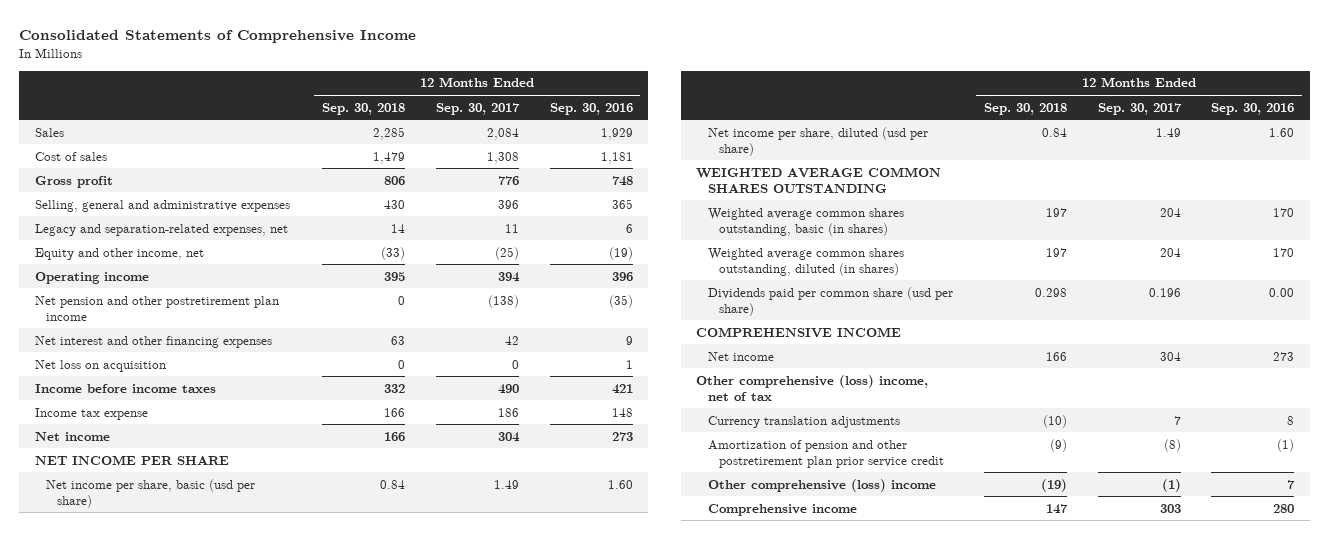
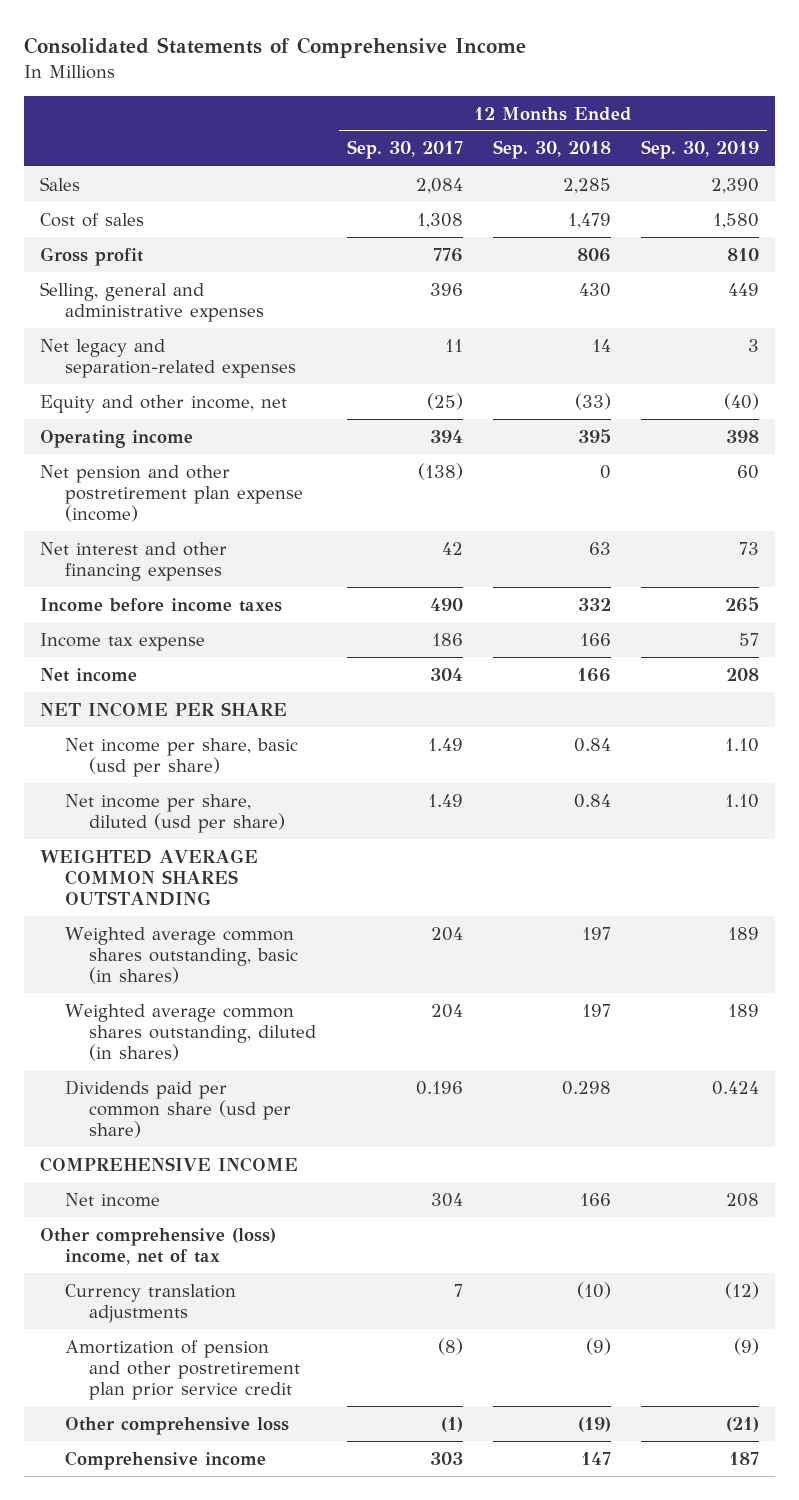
[549,102,633,115] Sep. 30, 2016 -> none
none -> [641,140,760,160] Sep. 30, 2019
[34,223,288,236] Legacy and separation-related expenses, net -> [39,338,296,378] Net legacy and separation-related expenses
[34,295,279,321] Net pension and other postretirement plan income -> [39,464,303,522] Net pension and other postretirement plan expense (income)
[34,359,166,372] Net loss on acquisition -> none
[707,478,936,492] Other comprehensive (loss) income -> [64,1416,289,1435] Other comprehensive loss

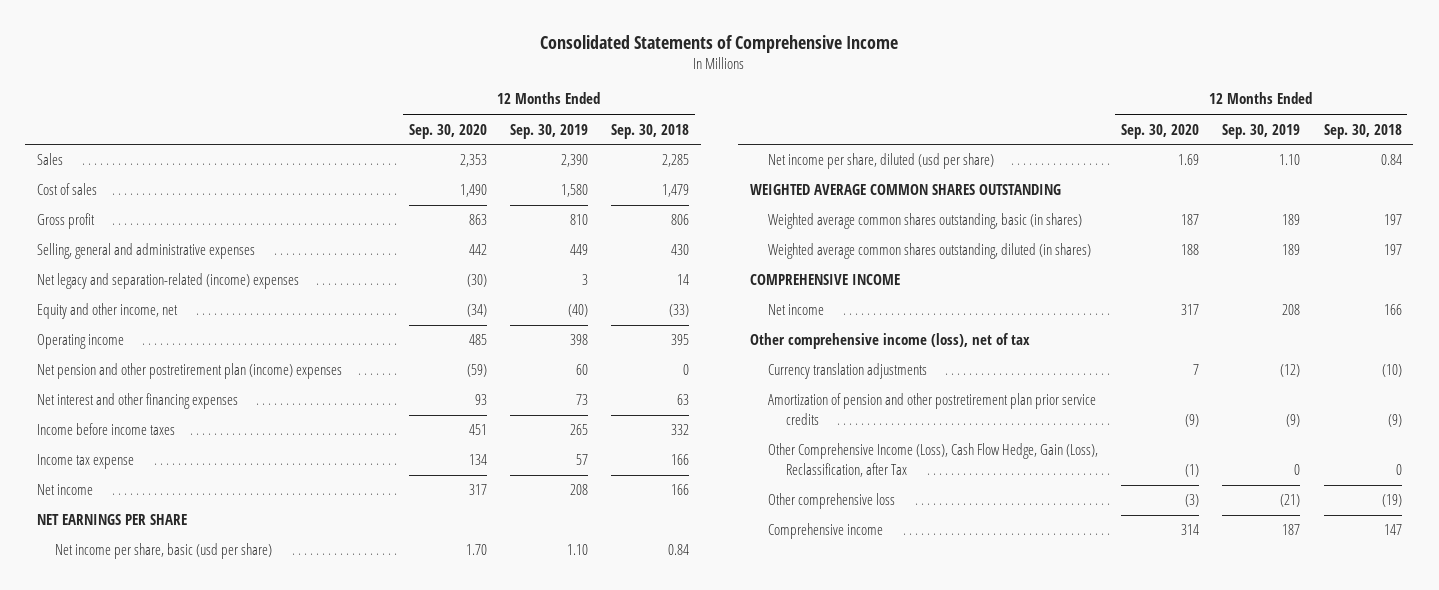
[346,140,463,160] Sep. 30, 2017 -> none
none -> [408,123,487,139] Sep. 30, 2020
[39,338,296,378] Net legacy and separation-related expenses -> [37,273,300,290] Net legacy and separation-related (income) expenses
[39,464,303,522] Net pension and other postretirement plan expense (income) -> [37,363,343,380] Net pension and other postretirement plan (income) expenses
[39,701,287,717] NET INCOME PER SHARE -> [37,514,188,526] NET EARNINGS PER SHARE
[64,1079,292,1138] Dividends paid per common share (usd per share) -> none
[39,1227,276,1265] Other comprehensive (loss) income, net of tax -> [749,333,1030,350] Other comprehensive income (loss), net of tax
[64,1339,301,1400] Amortization of pension and other postretirement plan prior service credit -> [768,393,1097,425] Amortization of pension and other postretirement plan prior service credits
none -> [768,443,1099,477] Other Comprehensive Income (Loss), Cash Flow Hedge, Gain (Loss), Reclassification, after Tax

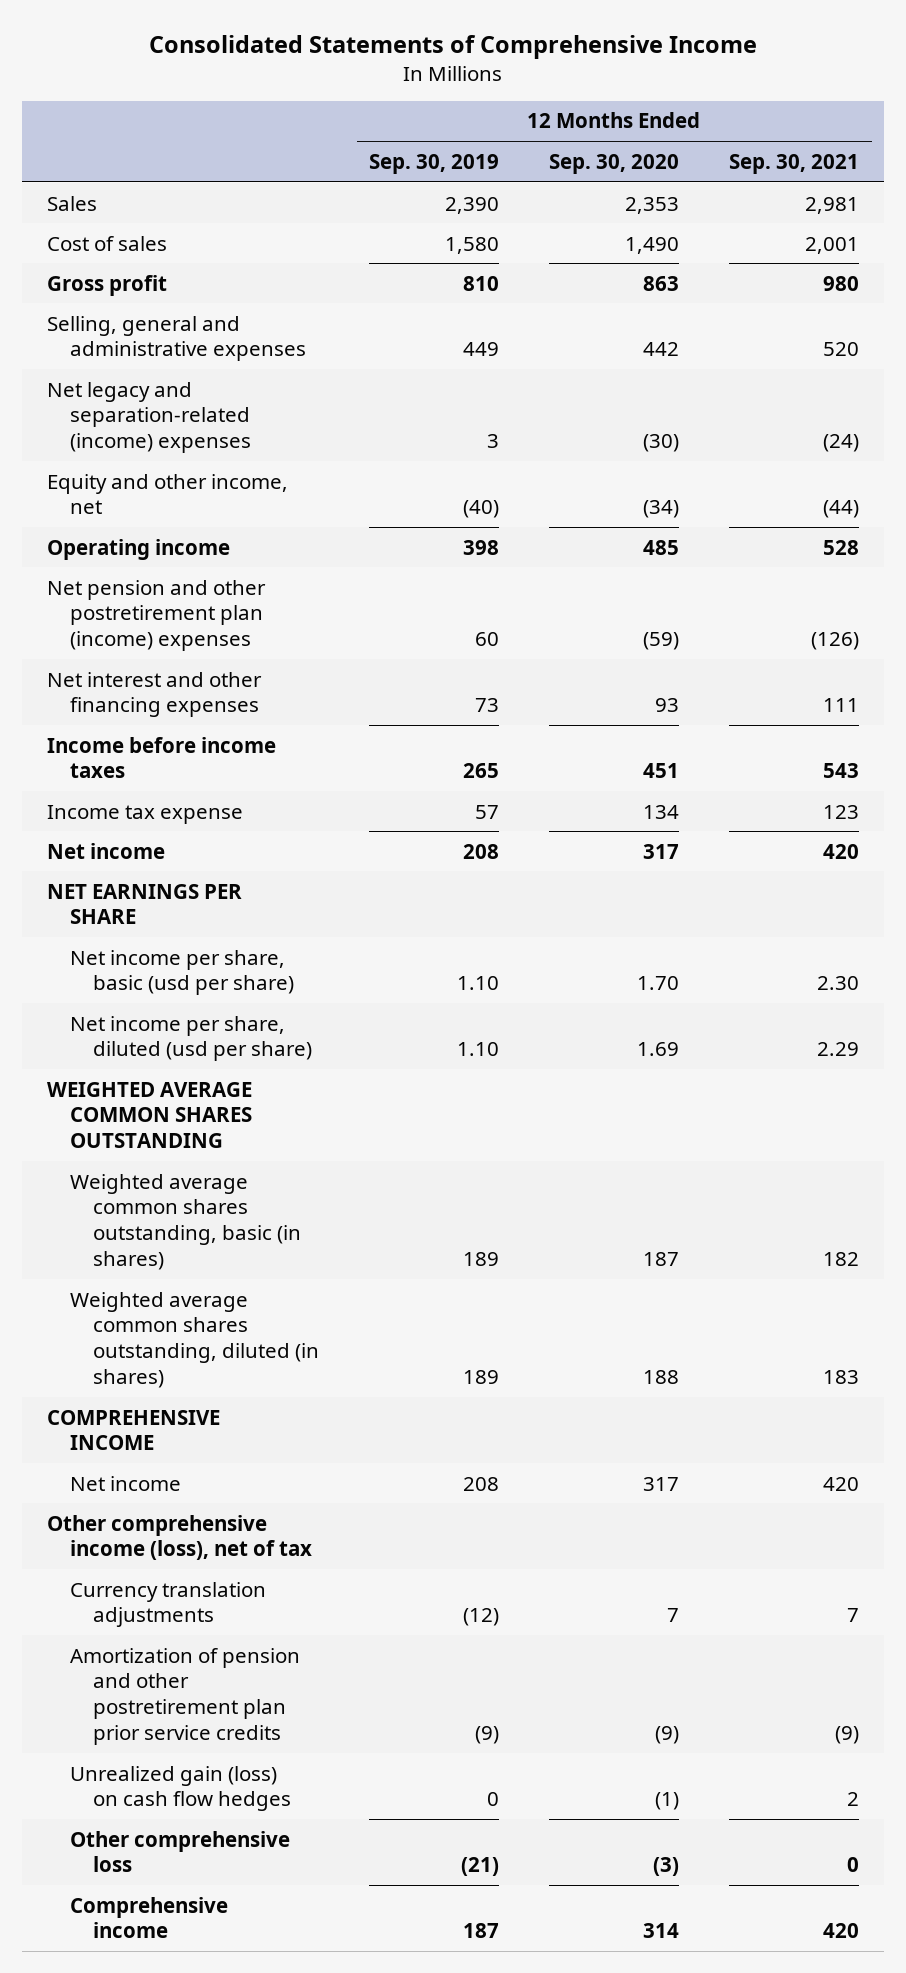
[610,123,689,139] Sep. 30, 2018 -> none
none -> [729,153,860,174] Sep. 30, 2021
[768,443,1099,477] Other Comprehensive Income (Loss), Cash Flow Hedge, Gain (Loss), Reclassification, after Tax -> [69,1765,291,1812] Unrealized gain (loss) on cash flow hedges

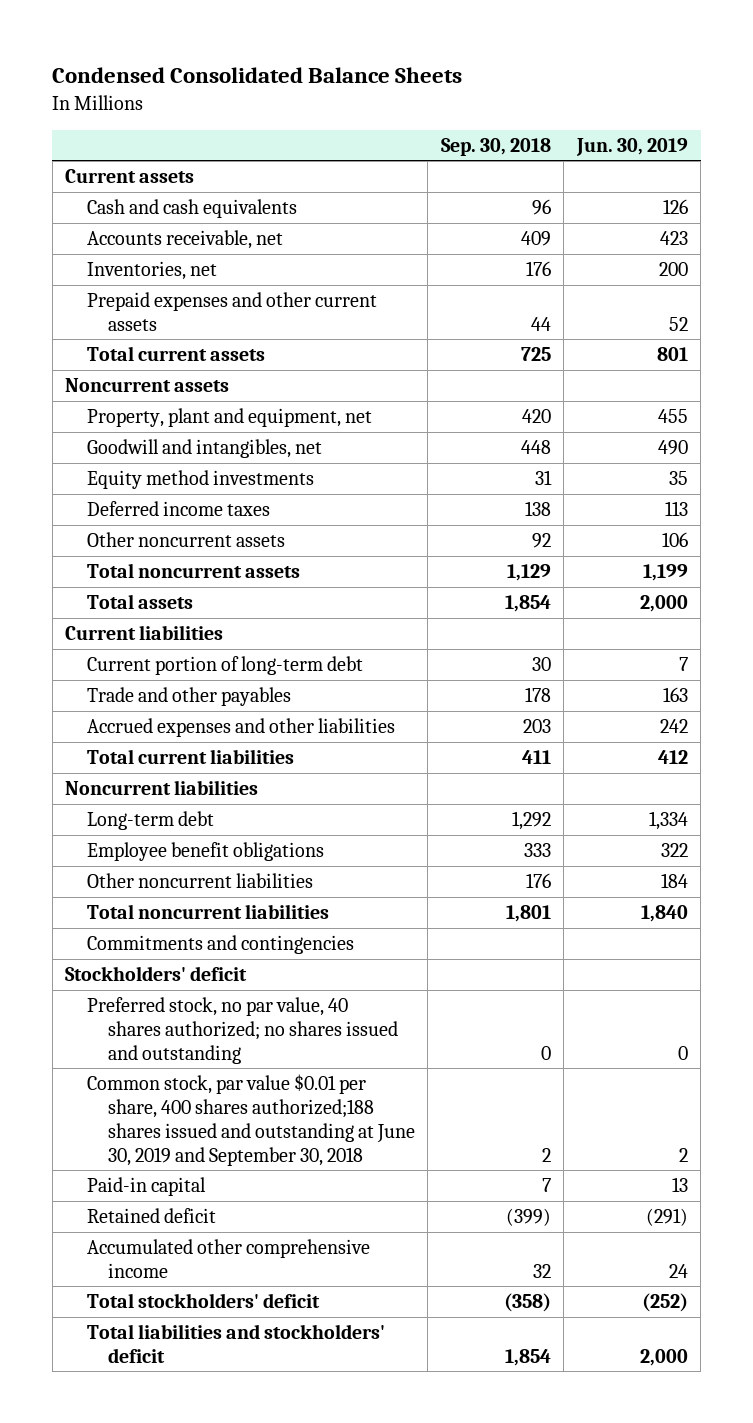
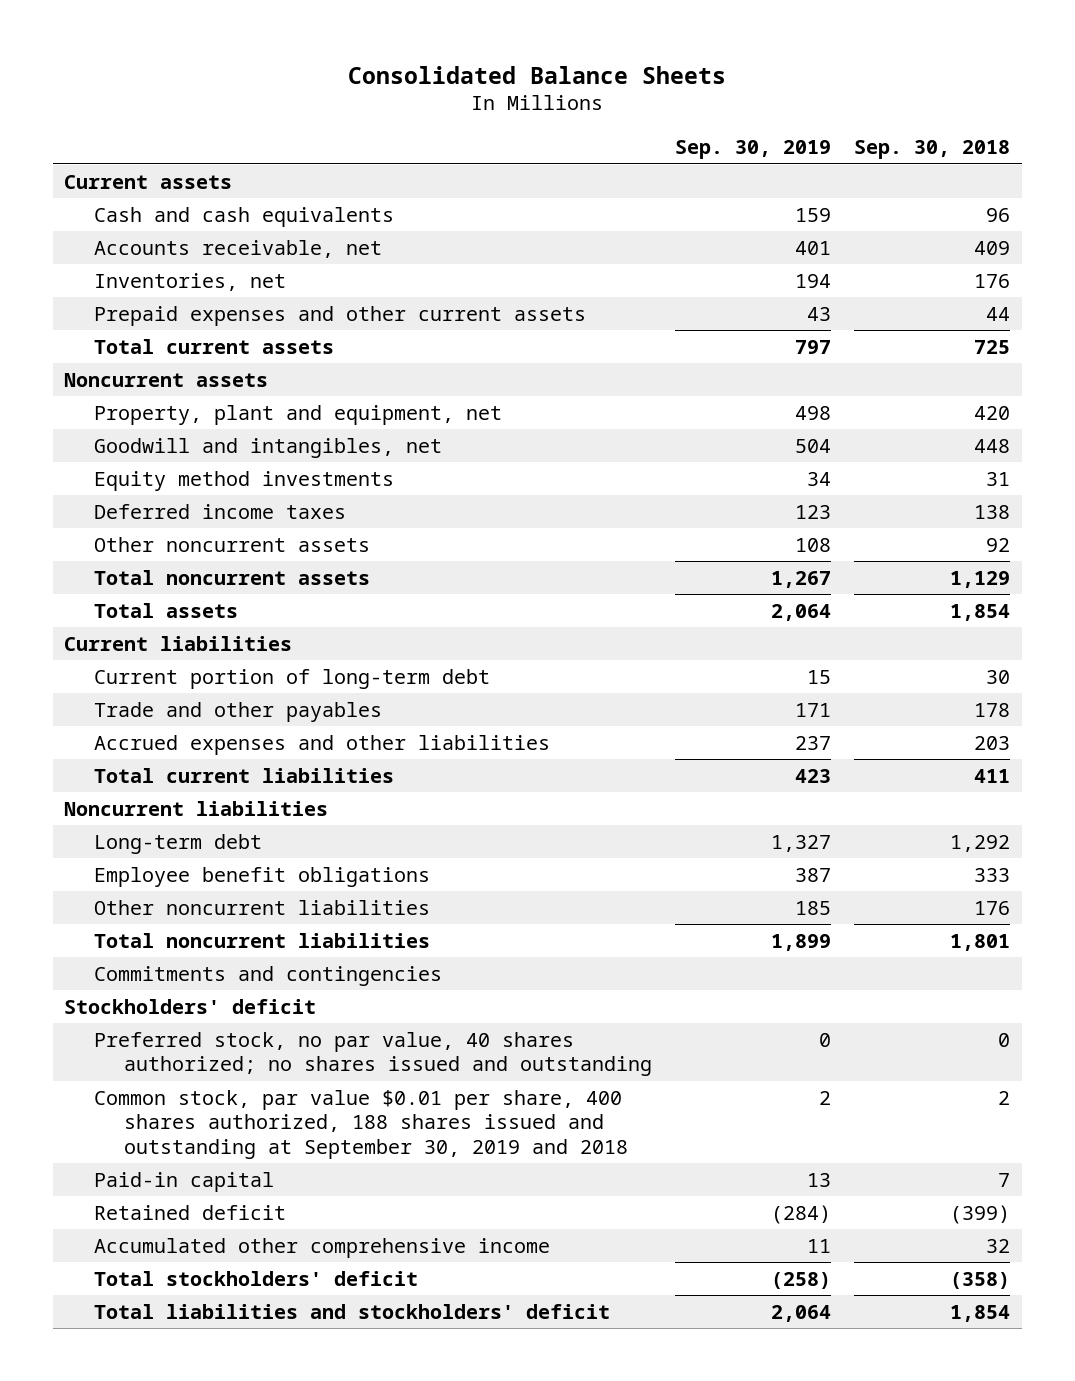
[52,67,463,84] Condensed Consolidated Balance Sheets -> [348,65,727,84] Consolidated Balance Sheets
[575,137,688,156] Jun. 30, 2019 -> none
none -> [675,140,832,160] Sep. 30, 2019
[86,1074,415,1166] Common stock, par value $0.01 per share, 400 shares authorized;188 shares issued and outstanding at June 30, 2019 and September 30, 2018 -> [94,1089,628,1159] Common stock, par value $0.01 per share, 400 shares authorized, 188 shares issued and outstanding at September 30, 2019 and 2018

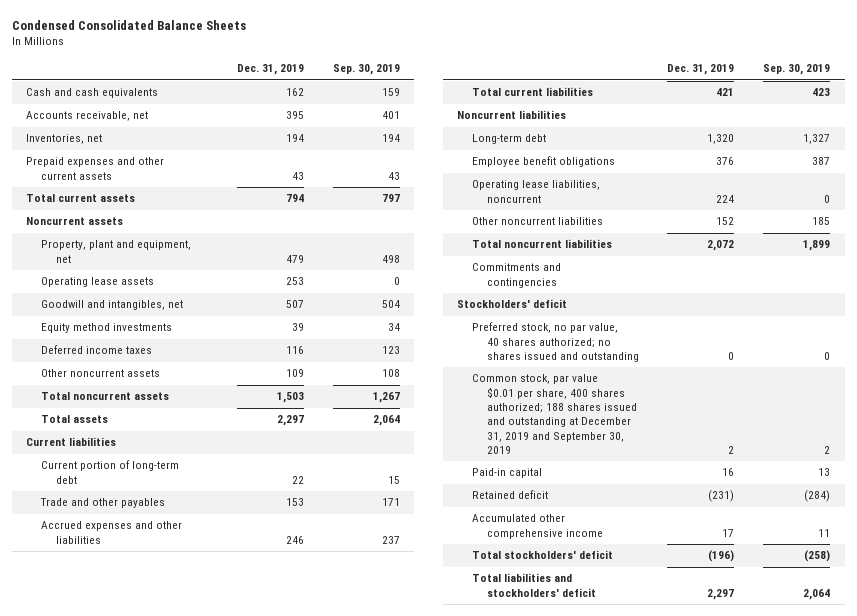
[348,65,727,84] Consolidated Balance Sheets -> [12,19,247,30] Condensed Consolidated Balance Sheets
[854,140,1011,160] Sep. 30, 2018 -> none
none -> [236,64,304,76] Dec. 31, 2019
[64,174,233,189] Current assets -> none
none -> [41,277,155,288] Operating lease assets
none -> [471,180,600,203] Operating lease liabilities, noncurrent
[94,1089,628,1159] Common stock, par value $0.01 per share, 400 shares authorized, 188 shares issued and outstanding at September 30, 2019 and 2018 -> [471,374,637,454] Common stock, par value $0.01 per share, 400 shares authorized; 188 shares issued and outstanding at December 31, 2019 and September 30, 2019

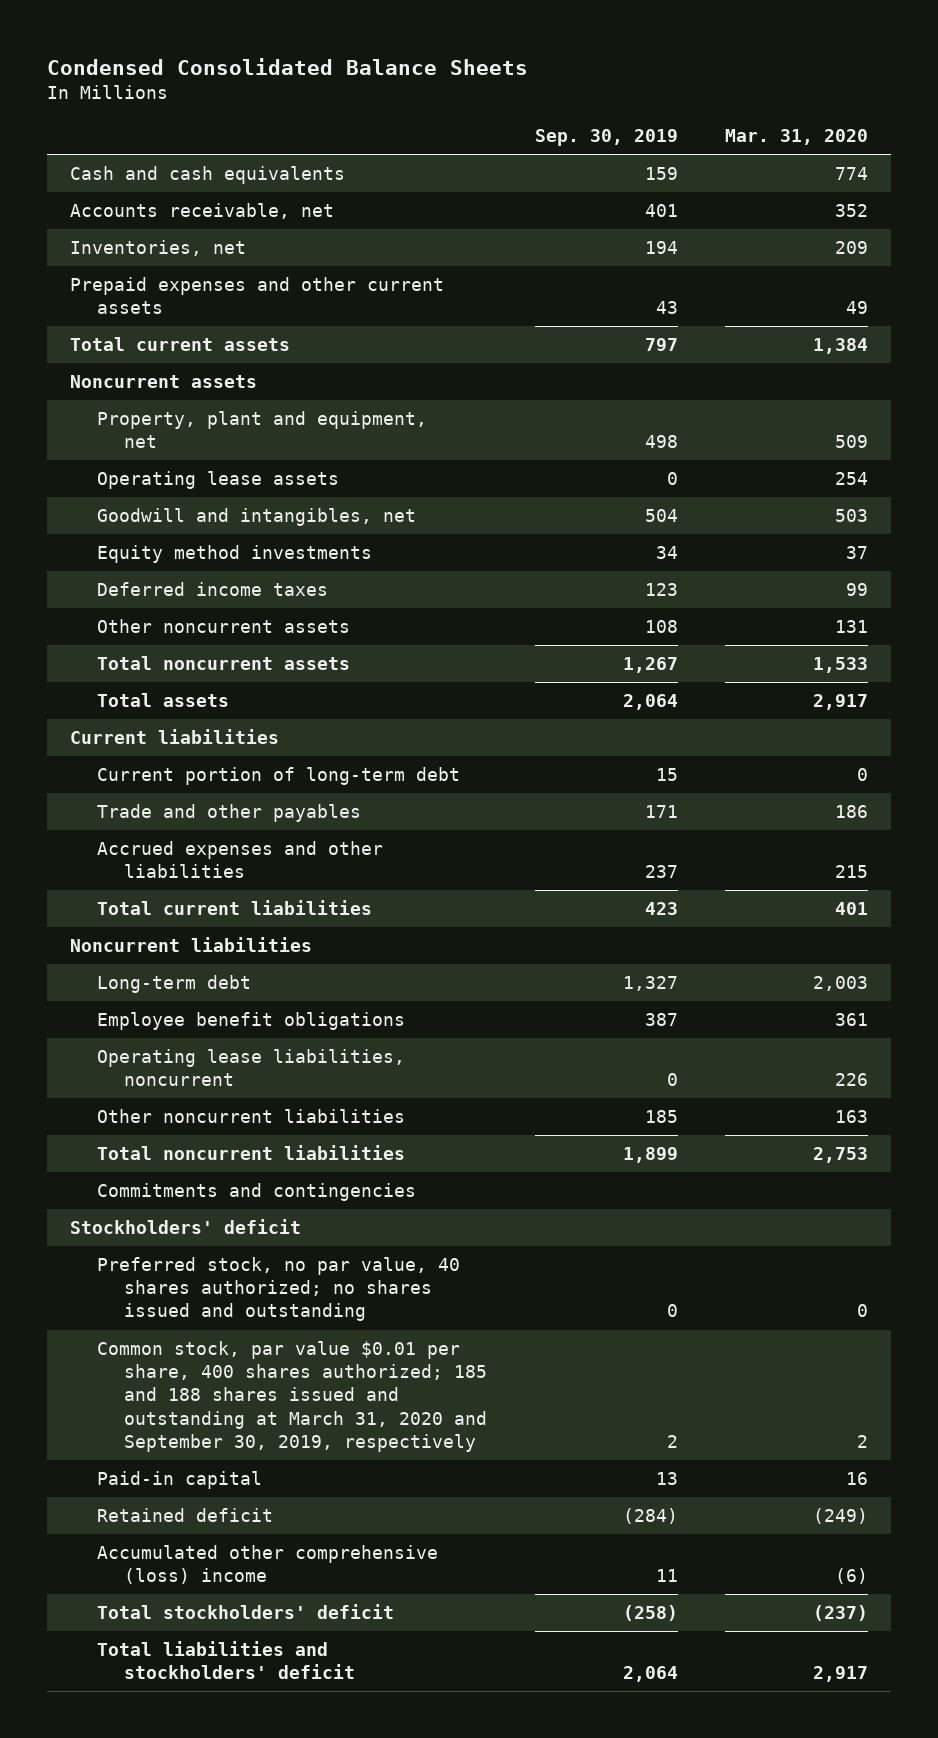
[236,64,304,76] Dec. 31, 2019 -> none
none -> [724,128,868,145] Mar. 31, 2020
[471,374,637,454] Common stock, par value $0.01 per share, 400 shares authorized; 188 shares issued and outstanding at December 31, 2019 and September 30, 2019 -> [97,1341,488,1452] Common stock, par value $0.01 per share, 400 shares authorized; 185 and 188 shares issued and outstanding at March 31, 2020 and September 30, 2019, respectively
[471,514,603,539] Accumulated other comprehensive income -> [97,1545,439,1585] Accumulated other comprehensive (loss) income

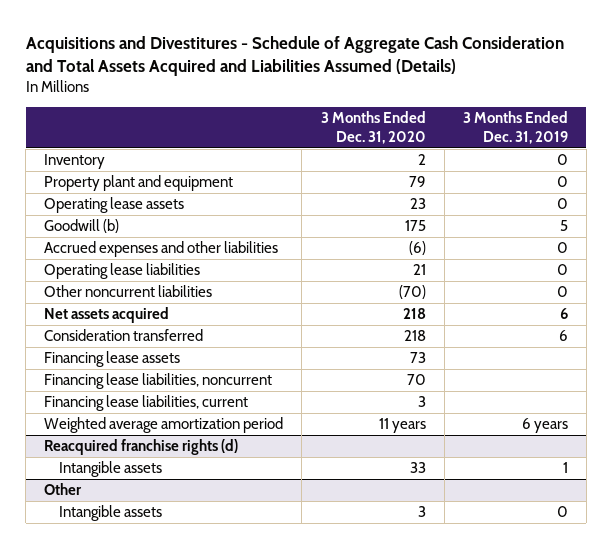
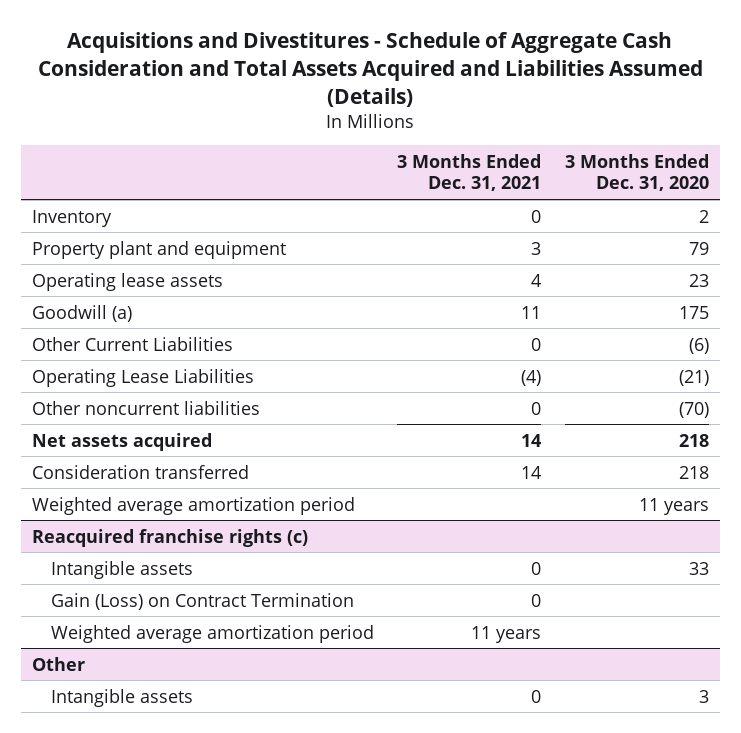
[462,111,568,144] 3 Months Ended Dec. 31, 2019 -> none
none -> [397,153,542,192] 3 Months Ended Dec. 31, 2021
[44,241,279,258] Accrued expenses and other liabilities -> none
[44,219,120,234] Goodwill (b) -> [32,304,133,322] Goodwill (a)
none -> [32,336,234,351] Other Current Liabilities
[44,263,201,280] Operating lease liabilities -> [32,368,255,387] Operating Lease Liabilities
[412,264,426,276] 21 -> [678,369,709,386] (21)
[44,351,181,368] Financing lease assets -> none
[44,373,273,390] Financing lease liabilities, noncurrent -> none
[44,395,249,412] Financing lease liabilities, current -> none
[44,439,239,456] Reacquired franchise rights (d) -> [32,528,309,547] Reacquired franchise rights (c)
none -> [50,592,354,610] Gain (Loss) on Contract Termination
none -> [50,624,374,643] Weighted average amortization period

